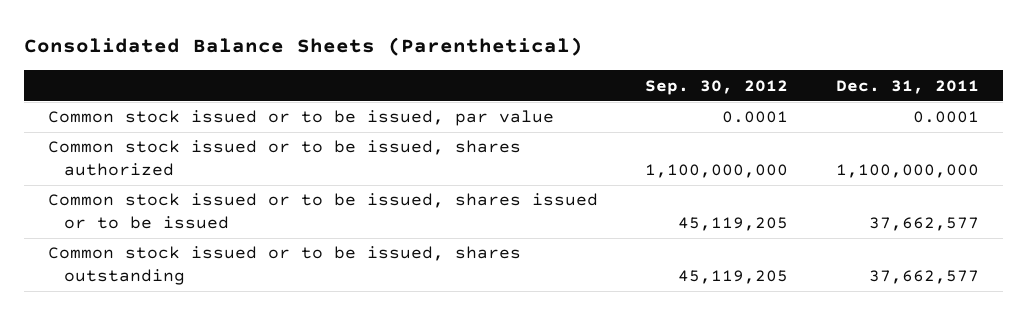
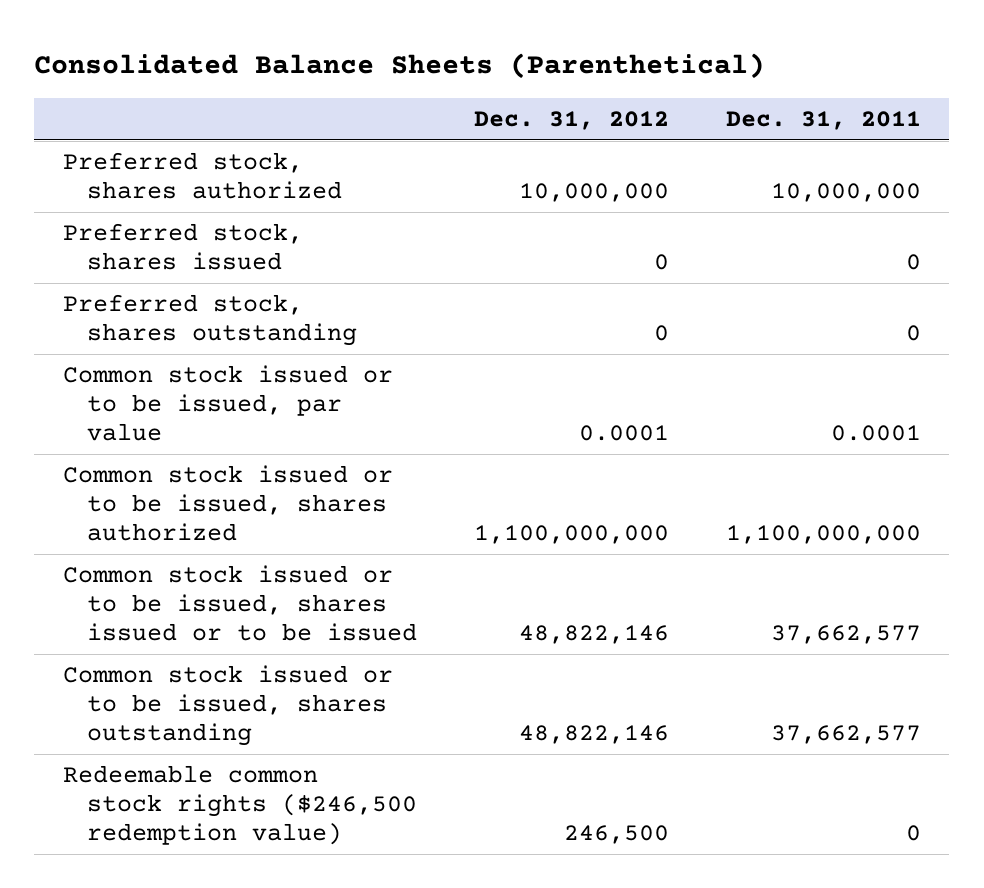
[645,79,789,95] Sep. 30, 2012 -> none
none -> [473,110,669,130] Dec. 31, 2012
none -> [62,152,342,200] Preferred stock, shares authorized
none -> [62,223,303,271] Preferred stock, shares issued
none -> [62,294,357,347] Preferred stock, shares outstanding
none -> [62,765,417,846] Redeemable common stock rights ($246,500 redemption value)

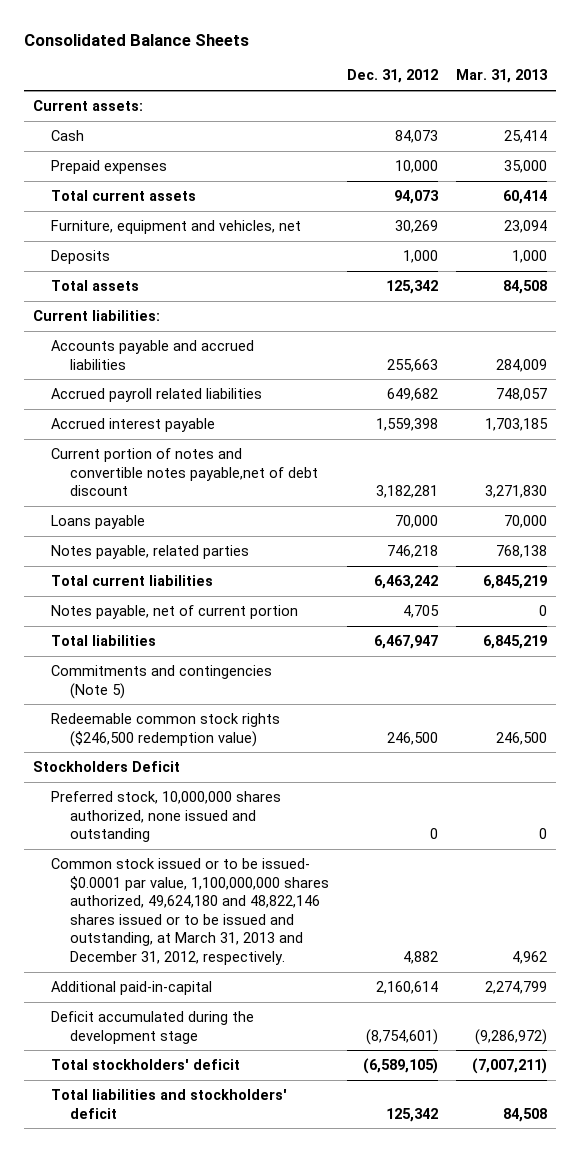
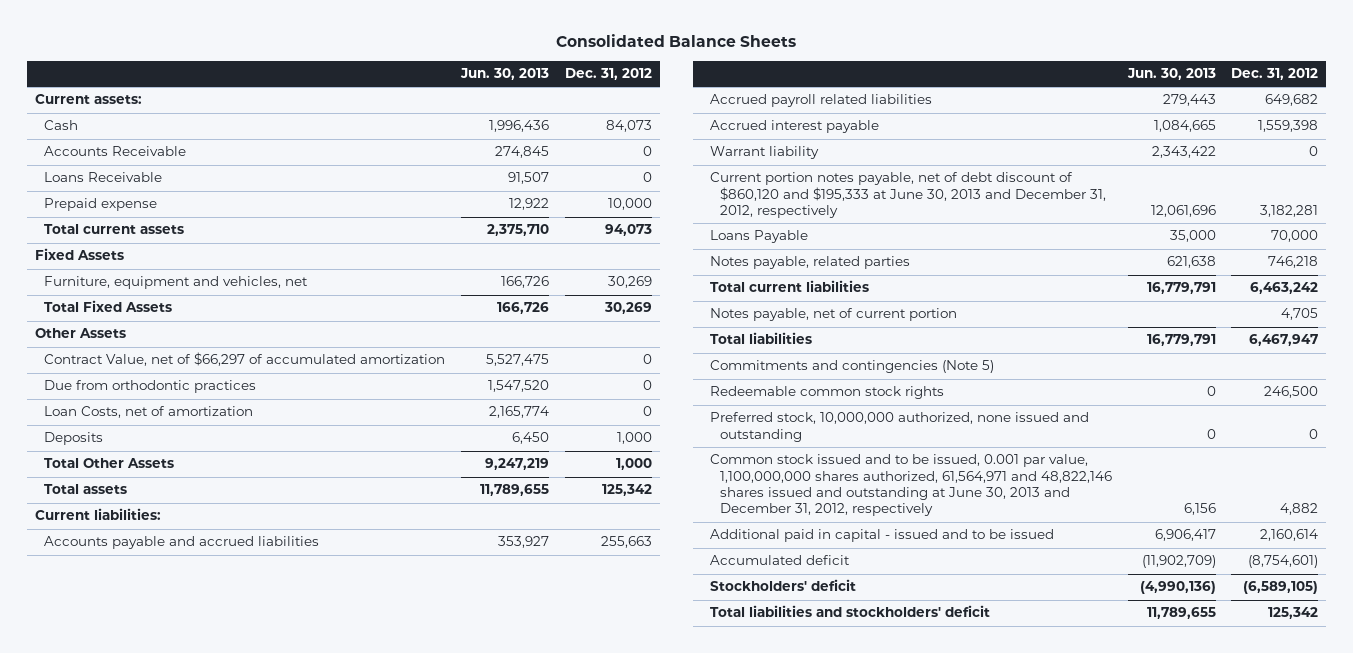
[456,69,549,84] Mar. 31, 2013 -> none
none -> [460,68,550,81] Jun. 30, 2013
none -> [44,146,187,157] Accounts Receivable
none -> [44,172,163,183] Loans Receivable
[51,159,168,174] Prepaid expenses -> [44,198,158,212] Prepaid expense
none -> [34,248,124,261] Fixed Assets
none -> [44,300,173,313] Total Fixed Assets
none -> [34,328,126,339] Other Assets
none -> [44,352,446,367] Contract Value, net of $66,297 of accumulated amortization
none -> [44,380,257,394] Due from orthodontic practices
none -> [44,406,254,419] Loan Costs, net of amortization
none -> [44,458,175,469] Total Other Assets
none -> [710,146,820,160] Warrant liability
[51,447,319,497] Current portion of notes and convertible notes payable,net of debt discount -> [710,172,1107,219] Current portion notes payable, net of debt discount of $860,120 and $195,333 at June 30, 2013 and December 31, 2012, respectively
[51,514,146,529] Loans payable -> [710,230,809,244] Loans Payable
[32,760,180,772] Stockholders Deficit -> none
[51,712,281,747] Redeemable common stock rights ($246,500 redemption value) -> [710,386,945,400] Redeemable common stock rights
[51,790,282,843] Preferred stock, 10,000,000 shares authorized, none issued and outstanding -> [710,412,1090,442] Preferred stock, 10,000,000 authorized, none issued and outstanding
[51,857,330,966] Common stock issued or to be issued- $0.0001 par value, 1,100,000,000 shares authorized, 49,624,180 and 48,822,146 shares issued or to be issued and outstanding, at March 31, 2013 and December 31, 2012, respectively. -> [710,454,1113,517] Common stock issued and to be issued, 0.001 par value, 1,100,000,000 shares authorized, 61,564,971 and 48,822,146 shares issued and outstanding at June 30, 2013 and December 31, 2012, respectively
[51,980,213,995] Additional paid-in-capital -> [710,529,1055,543] Additional paid in capital - issued and to be issued
[51,1010,255,1044] Deficit accumulated during the development stage -> [710,555,851,566] Accumulated deficit
[51,1058,241,1070] Total stockholders' deficit -> [710,579,857,592] Stockholders' deficit

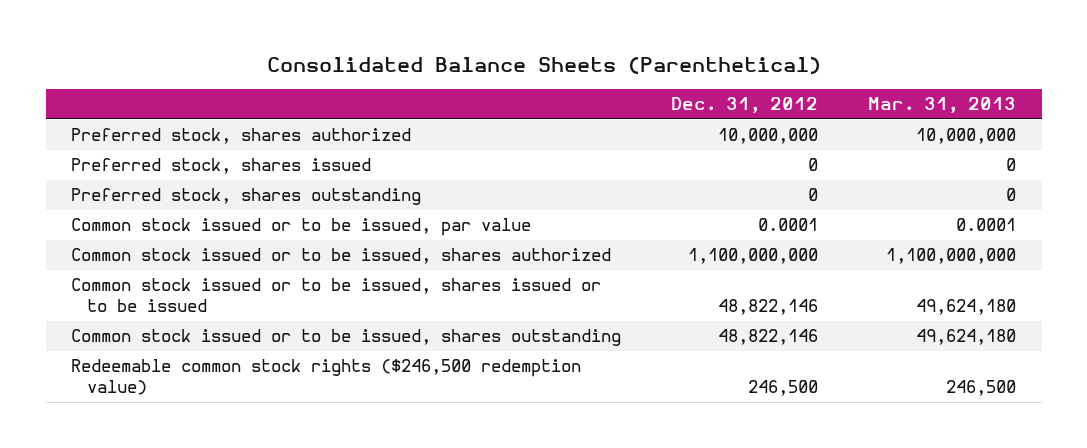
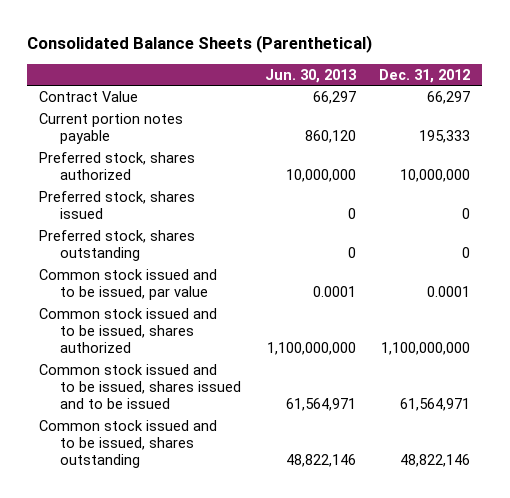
[868,97,1017,114] Mar. 31, 2013 -> none
none -> [264,68,357,83] Jun. 30, 2013
none -> [39,91,139,103] Contract Value
none -> [39,113,184,144] Current portion notes payable
[70,359,581,396] Redeemable common stock rights ($246,500 redemption value) -> none
[70,218,531,237] Common stock issued or to be issued, par value -> [39,269,218,300] Common stock issued and to be issued, par value
[70,248,611,265] Common stock issued or to be issued, shares authorized -> [39,308,218,353] Common stock issued and to be issued, shares authorized
[70,278,601,313] Common stock issued or to be issued, shares issued or to be issued -> [39,364,241,409] Common stock issued and to be issued, shares issued and to be issued
[718,299,819,316] 48,822,146 -> [400,397,471,411] 61,564,971
[70,329,621,347] Common stock issued or to be issued, shares outstanding -> [39,420,218,468] Common stock issued and to be issued, shares outstanding

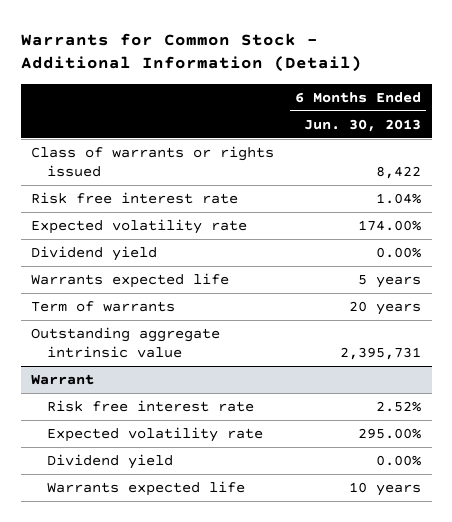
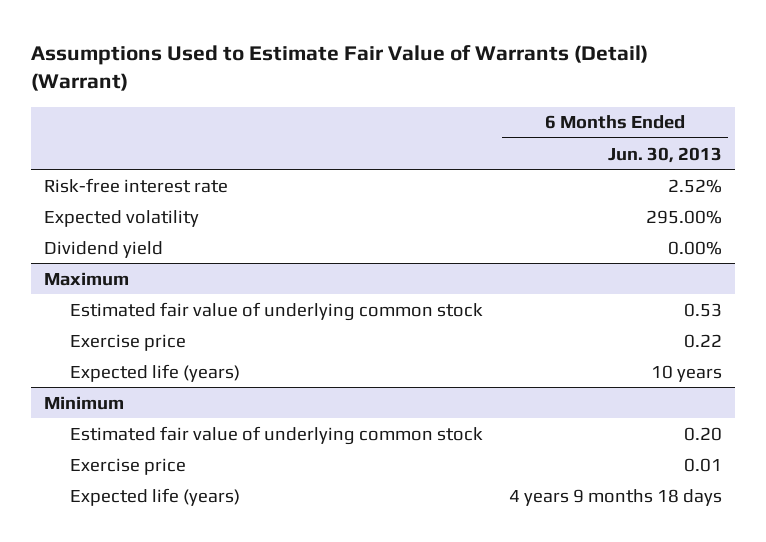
[20,32,362,73] Warrants for Common Stock - Additional Information (Detail) -> [30,44,648,92] Assumptions Used to Estimate Fair Value of Warrants (Detail) (Warrant)
[31,146,275,177] Class of warrants or rights issued -> none
[31,246,158,262] Dividend yield -> none
[31,273,230,289] Warrants expected life -> none
[31,301,176,313] Term of warrants -> none
[31,327,221,358] Outstanding aggregate intrinsic value -> none
[31,374,95,386] Warrant -> none
[47,400,255,413] Risk free interest rate -> none
[47,427,264,443] Expected volatility rate -> none
[31,192,239,205] Risk free interest rate -> [44,177,229,193] Risk-free interest rate
[376,193,422,205] 1.04% -> [667,178,722,193] 2.52%
[31,219,248,235] Expected volatility rate -> [44,209,200,227] Expected volatility
[358,220,422,232] 174.00% -> [645,209,722,224] 295.00%
none -> [44,271,130,286] Maximum
none -> [69,301,483,321] Estimated fair value of underlying common stock
none -> [69,333,186,351] Exercise price
[47,481,246,497] Warrants expected life -> [69,363,240,382] Expected life (years)
none -> [44,395,125,410] Minimum
none -> [69,425,483,445] Estimated fair value of underlying common stock
none -> [69,457,186,475] Exercise price
none -> [69,487,240,506] Expected life (years)

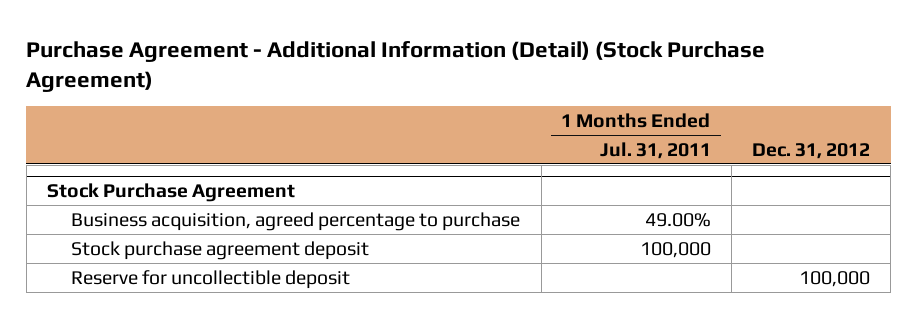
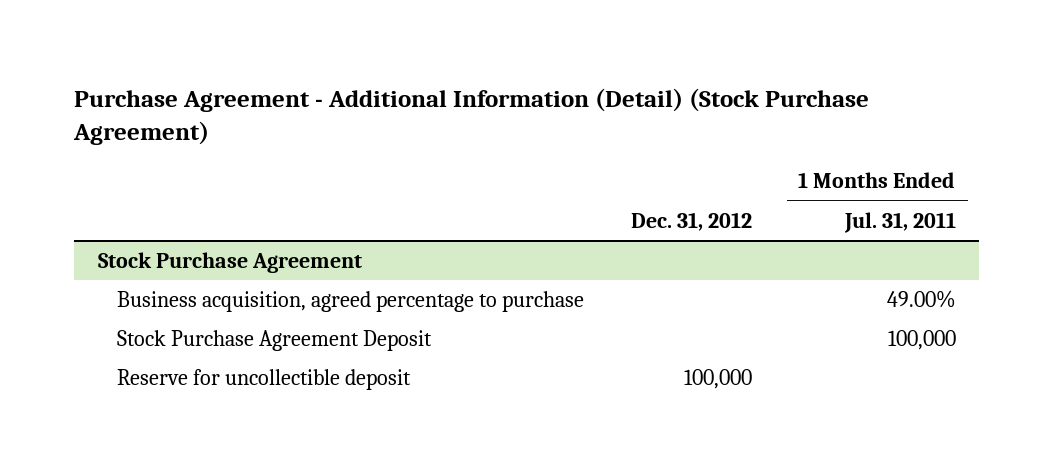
[71,240,370,260] Stock purchase agreement deposit -> [116,329,432,351] Stock Purchase Agreement Deposit

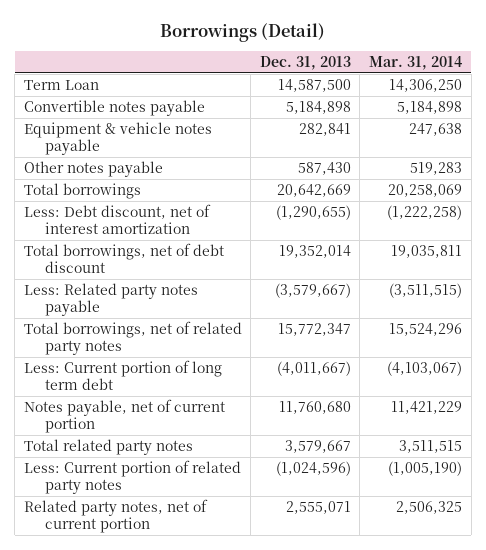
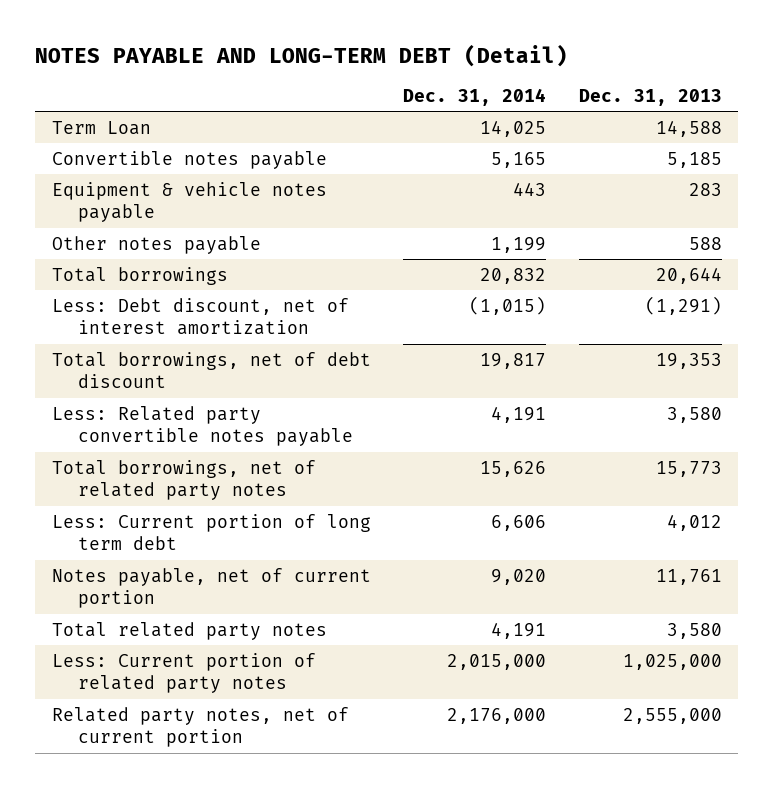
[159,22,325,42] Borrowings (Detail) -> [35,43,569,67] NOTES PAYABLE AND LONG-TERM DEBT (Detail)
[368,55,462,70] Mar. 31, 2014 -> none
none -> [403,88,547,107] Dec. 31, 2014
[277,78,351,92] 14,587,500 -> [655,119,722,137] 14,588
[285,100,351,114] 5,184,898 -> [666,151,722,168] 5,185
[298,122,351,136] 282,841 -> [688,182,722,196] 283
[297,161,351,175] 587,430 -> [688,236,722,250] 588
[276,183,351,197] 20,642,669 -> [655,266,722,284] 20,644
[275,204,351,220] (1,290,655) -> [644,295,722,315] (1,291)
[278,244,351,258] 19,352,014 -> [655,352,722,369] 19,353
[23,282,198,317] Less: Related party notes payable -> [51,405,353,447] Less: Related party convertible notes payable
[274,282,351,298] (3,579,667) -> [666,406,722,423] 3,580
[277,322,351,336] 15,772,347 -> [655,460,722,477] 15,773
[276,360,351,376] (4,011,667) -> [666,513,722,531] 4,012
[278,400,351,414] 11,760,680 -> [655,568,722,585] 11,761
[284,439,351,453] 3,579,667 -> [666,622,722,639] 3,580
[275,460,351,476] (1,024,596) -> [622,653,722,670] 1,025,000
[285,500,351,514] 2,555,071 -> [622,707,722,724] 2,555,000

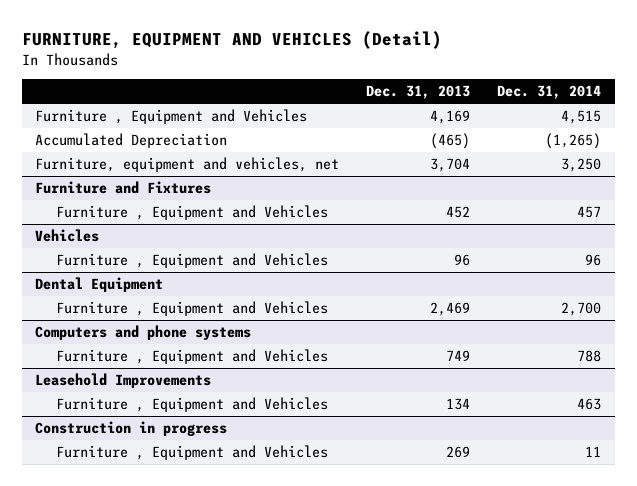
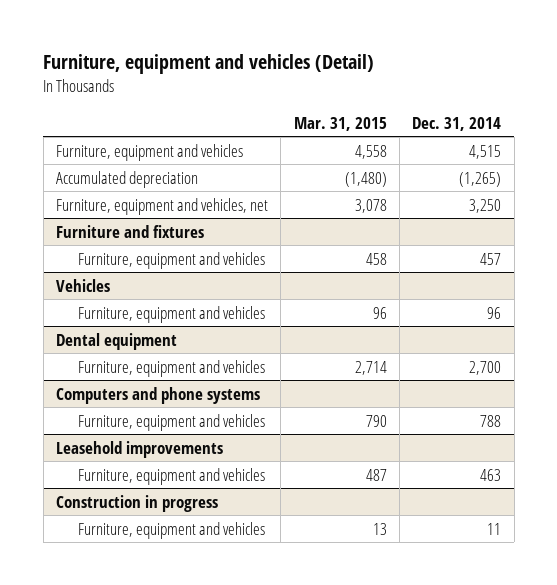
[22,30,443,49] FURNITURE, EQUIPMENT AND VEHICLES (Detail) -> [43,54,375,75] Furniture, equipment and vehicles (Detail)
[366,85,471,100] Dec. 31, 2013 -> none
none -> [293,116,387,131] Mar. 31, 2015
[35,109,308,125] Furniture , Equipment and Vehicles -> [55,143,243,161] Furniture, equipment and vehicles
[35,133,228,149] Accumulated Depreciation -> [55,170,198,188] Accumulated depreciation
[35,181,212,195] Furniture and Fixtures -> [55,224,204,238] Furniture and fixtures
[56,205,329,221] Furniture , Equipment and Vehicles -> [78,251,266,269] Furniture, equipment and vehicles
[56,253,329,269] Furniture , Equipment and Vehicles -> [78,305,266,323] Furniture, equipment and vehicles
[35,277,164,293] Dental Equipment -> [55,332,177,350] Dental equipment
[56,301,329,317] Furniture , Equipment and Vehicles -> [78,359,266,377] Furniture, equipment and vehicles
[56,349,329,365] Furniture , Equipment and Vehicles -> [78,413,266,431] Furniture, equipment and vehicles
[35,373,212,389] Leasehold Improvements -> [55,440,223,458] Leasehold improvements
[56,397,329,413] Furniture , Equipment and Vehicles -> [78,467,266,485] Furniture, equipment and vehicles
[56,445,329,461] Furniture , Equipment and Vehicles -> [78,521,266,539] Furniture, equipment and vehicles

